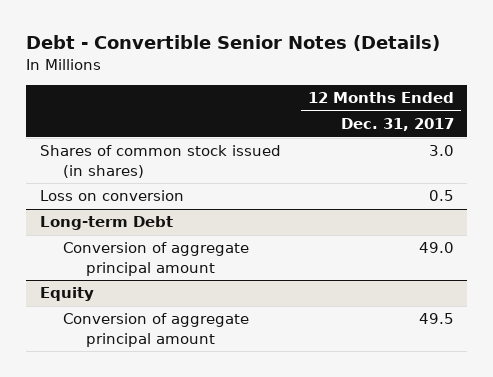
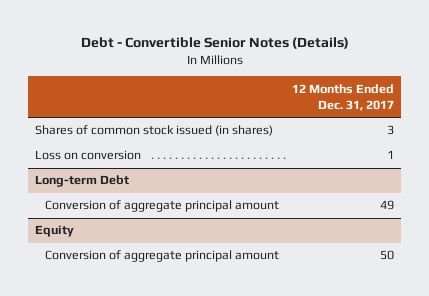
[428,145,454,157] 3.0 -> [387,125,395,136] 3
[428,190,454,202] 0.5 -> [387,150,395,160] 1
[418,242,454,254] 49.0 -> [380,200,395,211] 49
[418,313,454,325] 49.5 -> [380,250,395,261] 50

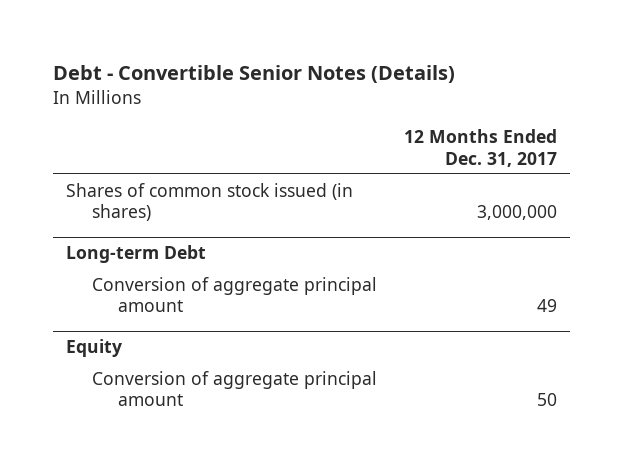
[34,150,141,161] Loss on conversion -> none
[387,125,395,136] 3 -> [476,205,557,221] 3,000,000

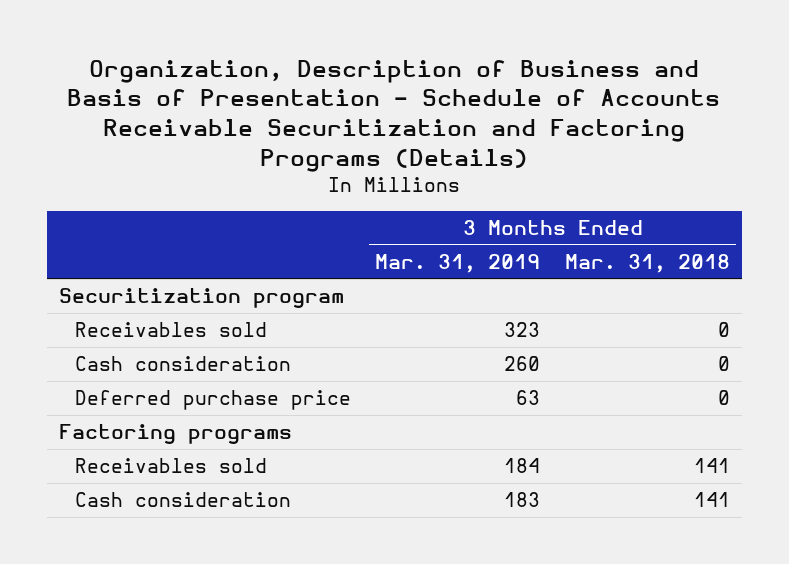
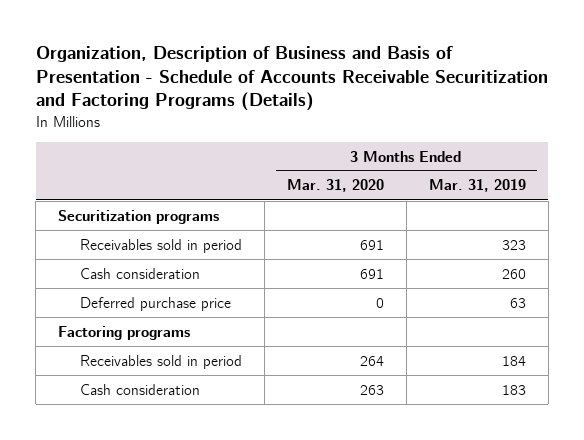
[564,253,730,273] Mar. 31, 2018 -> none
none -> [286,179,384,193] Mar. 31, 2020
[58,288,344,309] Securitization program -> [58,209,220,224] Securitization programs
[75,322,268,338] Receivables sold -> [79,238,242,253] Receivables sold in period
[75,458,268,474] Receivables sold -> [79,354,242,369] Receivables sold in period

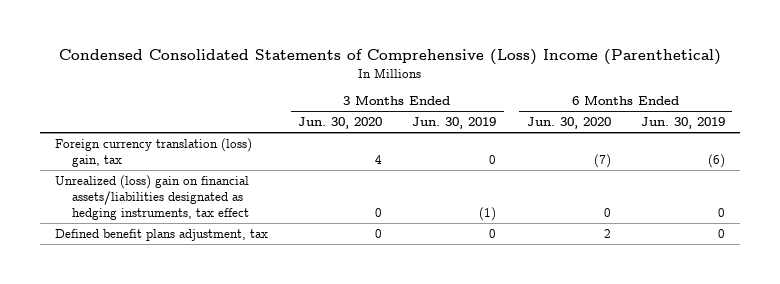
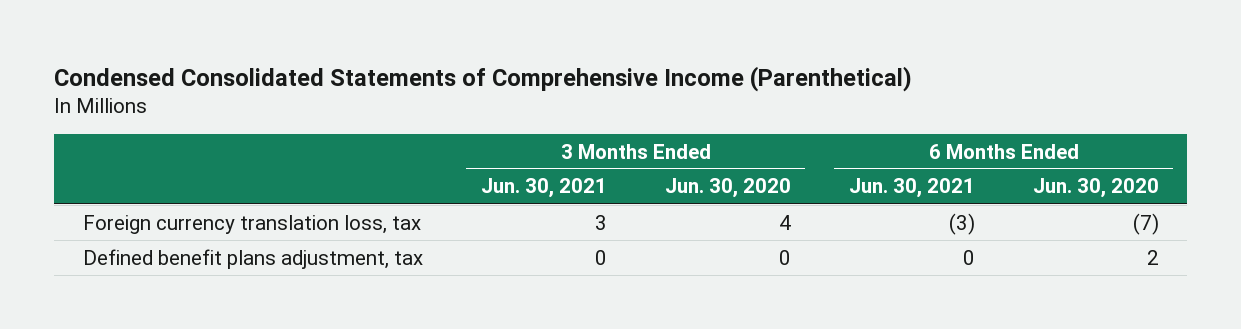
[58,49,721,66] Condensed Consolidated Statements of Comprehensive (Loss) Income (Parenthetical) -> [53,65,912,92] Condensed Consolidated Statements of Comprehensive Income (Parenthetical)
[412,117,497,130] Jun. 30, 2019 -> none
[640,117,725,130] Jun. 30, 2019 -> none
none -> [480,178,607,199] Jun. 30, 2021
none -> [848,178,975,199] Jun. 30, 2021
[55,174,250,220] Unrealized (loss) gain on financial assets/liabilities designated as hedging instruments, tax effect -> none
[55,137,253,167] Foreign currency translation (loss) gain, tax -> [82,214,421,234] Foreign currency translation loss, tax

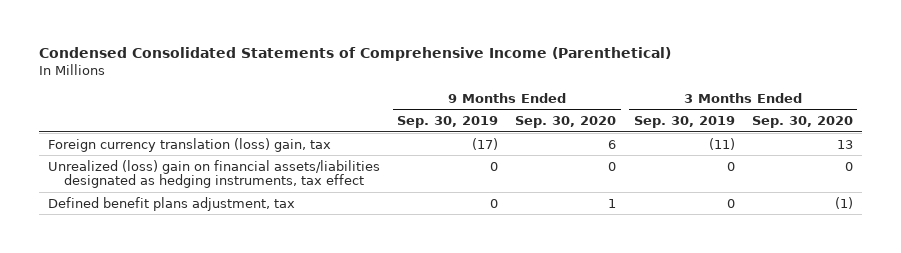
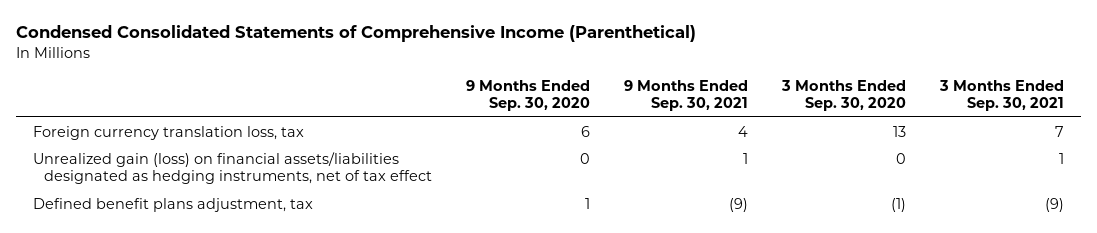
[397,116,499,129] Sep. 30, 2019 -> none
[633,116,735,129] Sep. 30, 2019 -> none
none -> [624,79,749,112] 9 Months Ended Sep. 30, 2021
none -> [939,79,1065,112] 3 Months Ended Sep. 30, 2021
[47,137,331,152] Foreign currency translation (loss) gain, tax -> [33,125,305,140] Foreign currency translation loss, tax
[47,159,380,189] Unrealized (loss) gain on financial assets/liabilities designated as hedging instruments, tax effect -> [33,151,433,185] Unrealized gain (loss) on financial assets/liabilities designated as hedging instruments, net of tax effect

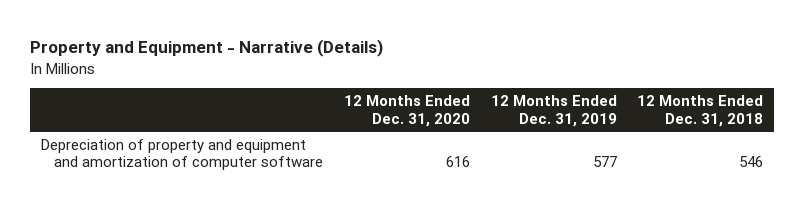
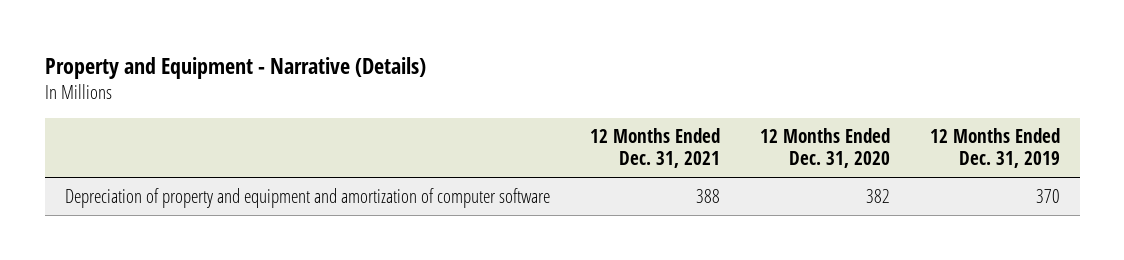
[637,95,764,127] 12 Months Ended Dec. 31, 2018 -> none
none -> [589,127,720,169] 12 Months Ended Dec. 31, 2021
[446,156,471,168] 616 -> [865,189,890,204] 382
[592,156,617,168] 577 -> [1035,189,1060,204] 370

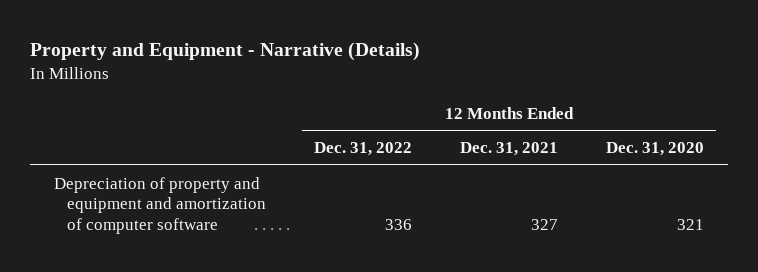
[929,127,1060,169] 12 Months Ended Dec. 31, 2019 -> none
none -> [314,142,413,157] Dec. 31, 2022
[695,189,720,204] 388 -> [530,219,558,231] 327
[865,189,890,204] 382 -> [676,219,704,231] 321

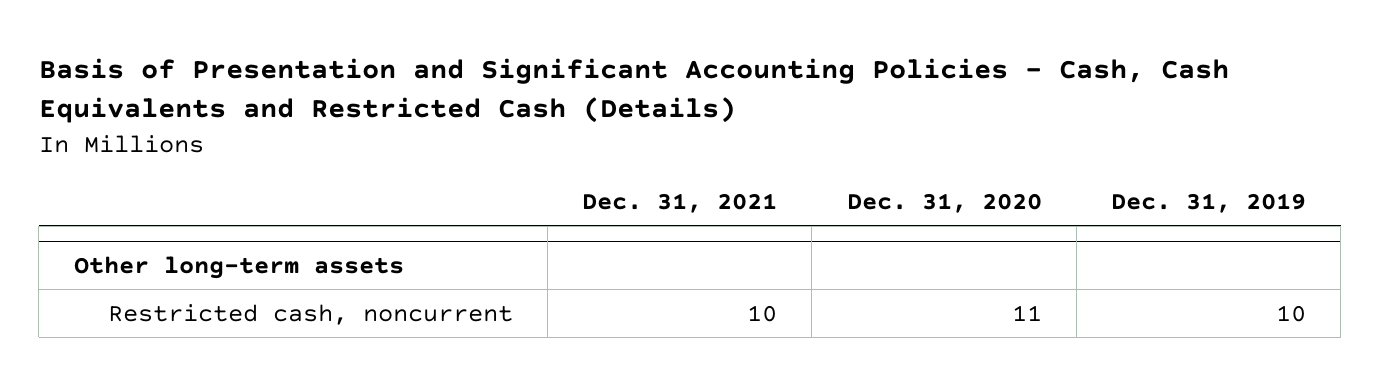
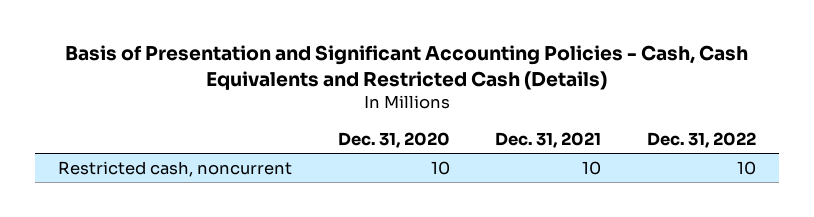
[1111,192,1307,213] Dec. 31, 2019 -> none
none -> [647,132,757,149] Dec. 31, 2022
[73,255,404,279] Other long-term assets -> none
[1011,304,1042,321] 11 -> [430,161,450,176] 10

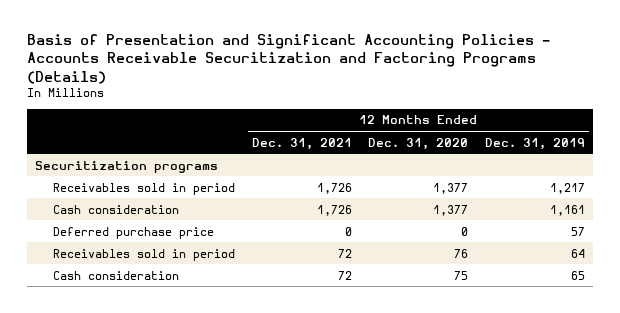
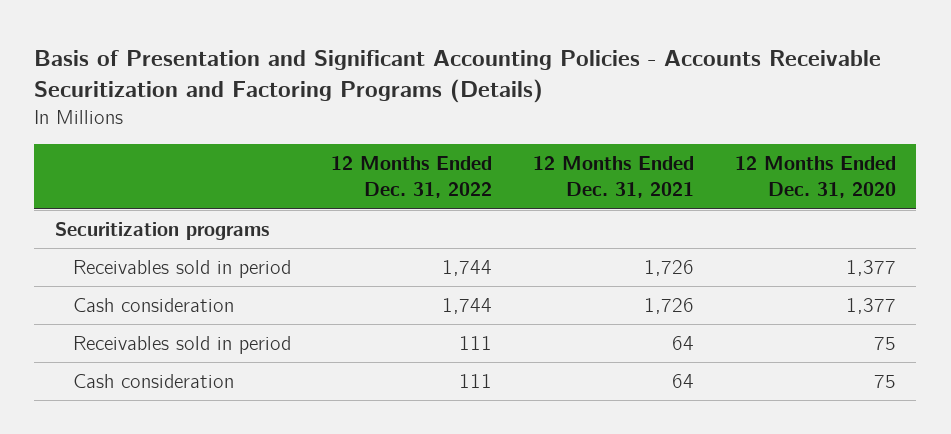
[484,137,585,150] Dec. 31, 2019 -> none
none -> [331,156,493,199] 12 Months Ended Dec. 31, 2022
[53,226,215,239] Deferred purchase price -> none
[337,248,352,258] 72 -> [672,336,695,351] 64
[454,248,469,258] 76 -> [873,337,896,351] 75
[337,270,352,280] 72 -> [672,374,695,389] 64

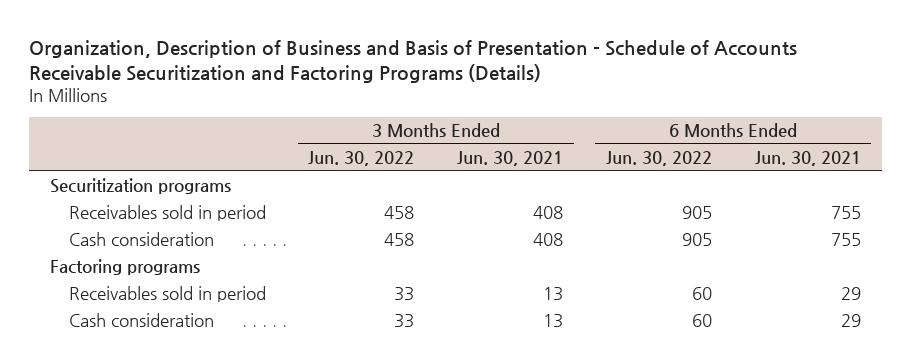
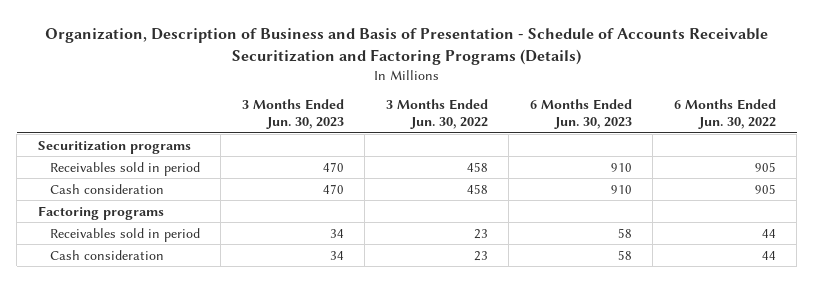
[457,150,564,166] Jun. 30, 2021 -> none
[754,150,861,166] Jun. 30, 2021 -> none
none -> [241,99,344,130] 3 Months Ended Jun. 30, 2023
none -> [529,99,632,130] 6 Months Ended Jun. 30, 2023
[394,286,415,301] 33 -> [473,228,488,239] 23
[691,286,712,300] 60 -> [761,228,776,238] 44
[394,313,415,328] 33 -> [473,250,488,261] 23
[691,313,712,327] 60 -> [761,250,776,260] 44

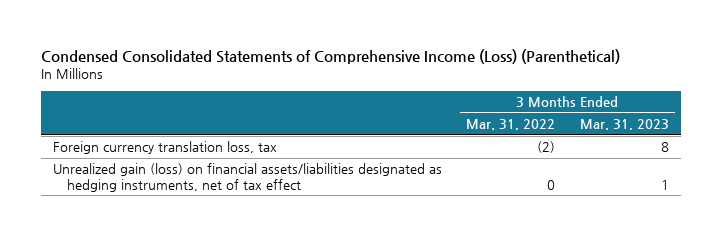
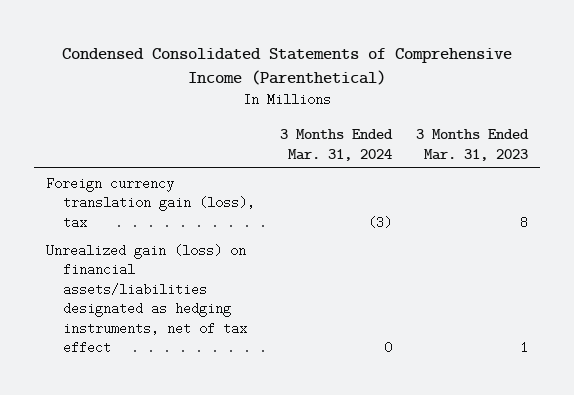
[41,48,621,64] Condensed Consolidated Statements of Comprehensive Income (Loss) (Parenthetical) -> [61,47,512,85] Condensed Consolidated Statements of Comprehensive Income (Parenthetical)
[466,119,556,131] Mar. 31, 2022 -> none
none -> [279,129,393,161] 3 Months Ended Mar. 31, 2024
[53,141,278,155] Foreign currency translation loss, tax -> [46,177,256,229] Foreign currency translation gain (loss), tax

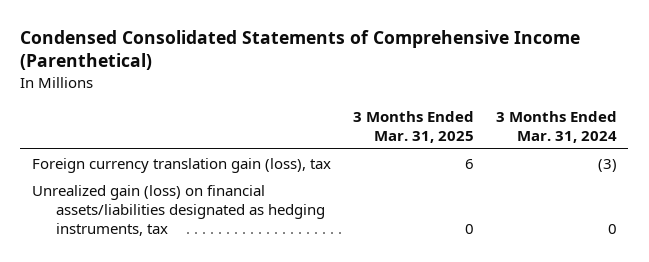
[415,129,529,161] 3 Months Ended Mar. 31, 2023 -> none
none -> [352,110,474,143] 3 Months Ended Mar. 31, 2025
[46,244,248,354] Unrealized gain (loss) on financial assets/liabilities designated as hedging instruments, net of tax effect -> [31,185,325,236] Unrealized gain (loss) on financial assets/liabilities designated as hedging instruments, tax

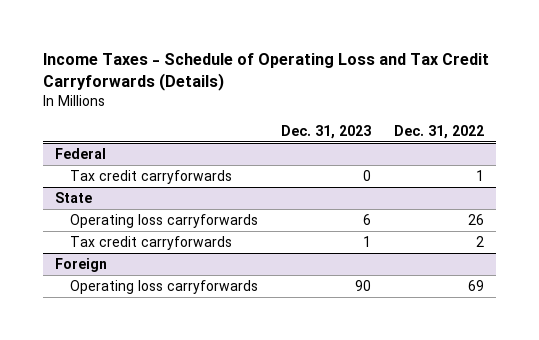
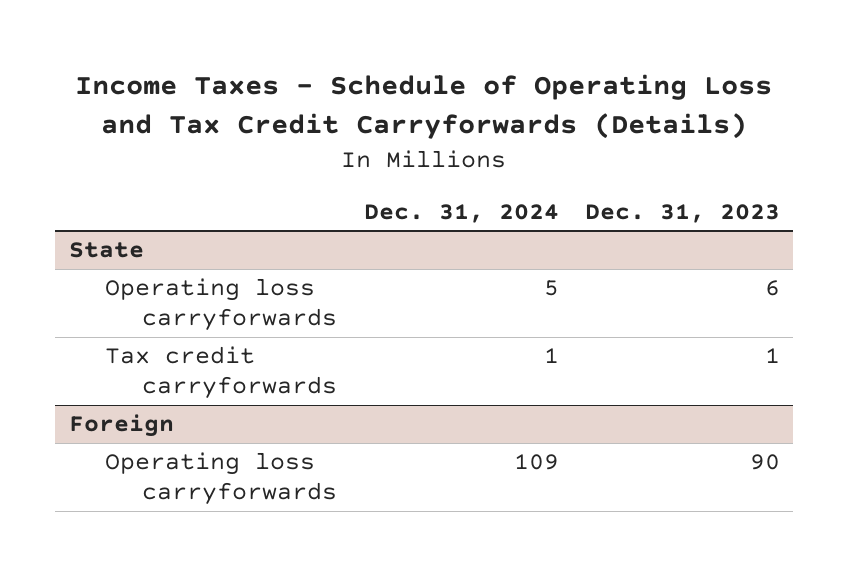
[394,124,485,139] Dec. 31, 2022 -> none
none -> [363,203,559,223] Dec. 31, 2024
[54,148,106,160] Federal -> none
[69,170,232,185] Tax credit carryforwards -> none

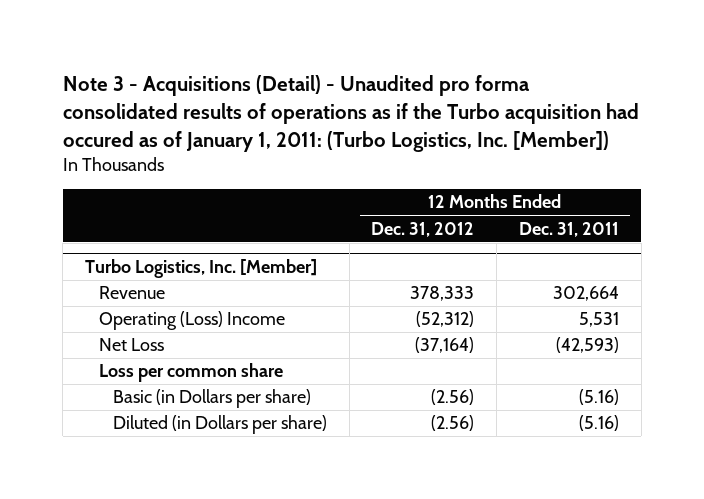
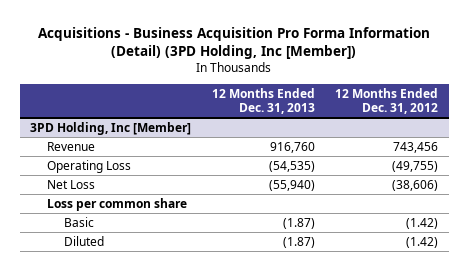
[62,74,639,152] Note 3 - Acquisitions (Detail) - Unaudited pro forma consolidated results of operations as if the Turbo acquisition had occured as of January 1, 2011: (Turbo Logistics, Inc. [Member]) -> [38,27,431,60] Acquisitions - Business Acquisition Pro Forma Information (Detail) (3PD Holding, Inc [Member])
[518,221,619,237] Dec. 31, 2011 -> none
none -> [211,88,315,114] 12 Months Ended Dec. 31, 2013
[84,259,317,279] Turbo Logistics, Inc. [Member] -> none
none -> [30,121,192,135] 3PD Holding, Inc [Member]
[410,286,475,302] 378,333 -> [393,141,439,153] 743,456
[98,311,285,331] Operating (Loss) Income -> [47,159,132,173] Operating Loss
[416,311,475,328] (52,312) -> [392,160,439,172] (49,755)
[415,337,475,354] (37,164) -> [392,179,439,191] (38,606)
[112,389,311,409] Basic (in Dollars per share) -> [64,216,95,227] Basic
[431,389,475,406] (2.56) -> [406,217,439,229] (1.42)
[112,415,327,435] Diluted (in Dollars per share) -> [64,235,105,246] Diluted
[431,415,475,432] (2.56) -> [406,236,439,248] (1.42)

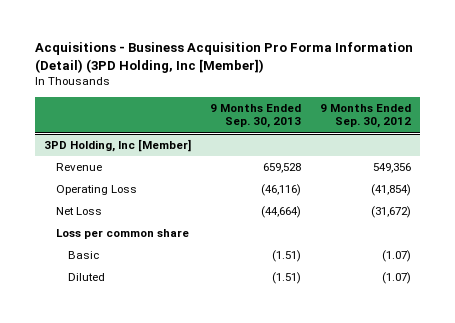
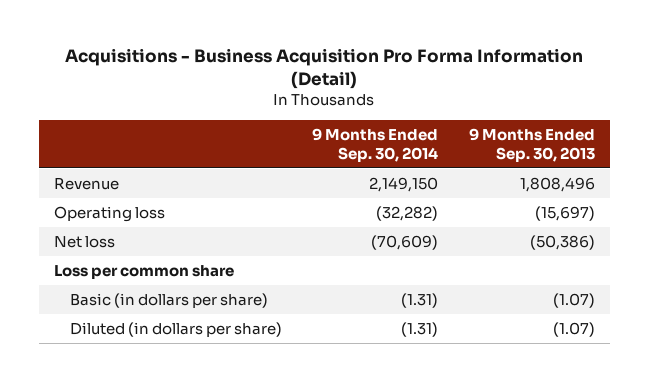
[34,42,413,73] Acquisitions - Business Acquisition Pro Forma Information (Detail) (3PD Holding, Inc [Member]) -> [65,47,584,89] Acquisitions - Business Acquisition Pro Forma Information (Detail)
[319,103,411,129] 9 Months Ended Sep. 30, 2012 -> none
none -> [312,127,439,162] 9 Months Ended Sep. 30, 2014
[44,139,192,153] 3PD Holding, Inc [Member] -> none
[262,163,301,174] 659,528 -> [519,177,595,193] 1,808,496
[56,185,138,196] Operating Loss -> [53,206,165,223] Operating loss
[260,184,301,197] (46,116) -> [534,206,595,222] (15,697)
[56,207,103,216] Net Loss -> [53,236,115,249] Net loss
[260,206,301,219] (44,664) -> [529,235,595,251] (50,386)
[67,251,99,260] Basic -> [69,293,268,309] Basic (in dollars per share)
[271,250,301,263] (1.51) -> [552,293,595,309] (1.07)
[67,273,105,282] Diluted -> [69,322,282,338] Diluted (in dollars per share)
[271,272,301,285] (1.51) -> [552,322,595,338] (1.07)

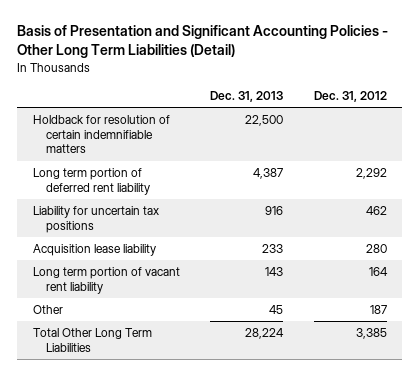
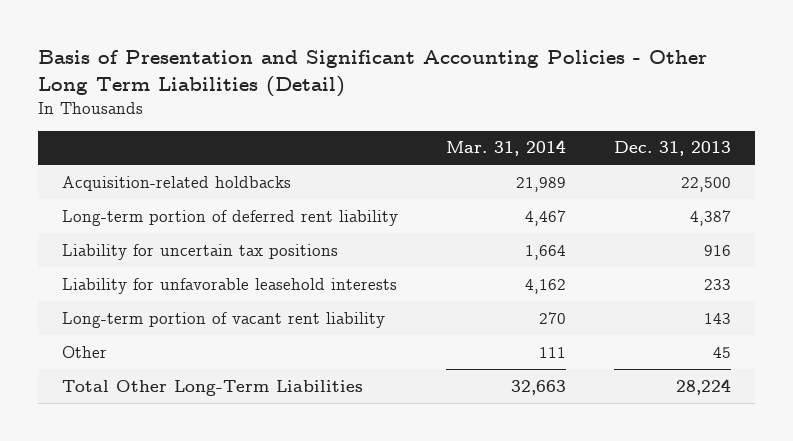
[313,91,387,103] Dec. 31, 2012 -> none
none -> [446,140,567,157] Mar. 31, 2014
[32,115,170,154] Holdback for resolution of certain indemnifiable matters -> [61,175,291,191] Acquisition-related holdbacks
[32,168,150,195] Long term portion of deferred rent liability -> [61,209,398,226] Long-term portion of deferred rent liability
[32,244,156,257] Acquisition lease liability -> [61,277,397,294] Liability for unfavorable leasehold interests
[32,267,180,294] Long term portion of vacant rent liability -> [61,311,385,328] Long-term portion of vacant rent liability
[32,328,152,352] Total Other Long Term Liabilities -> [61,379,363,396] Total Other Long-Term Liabilities

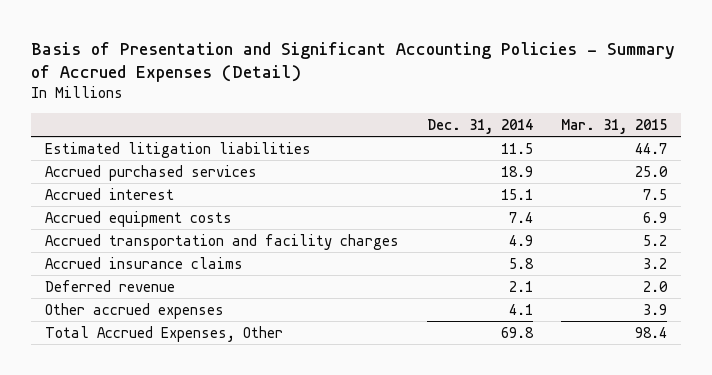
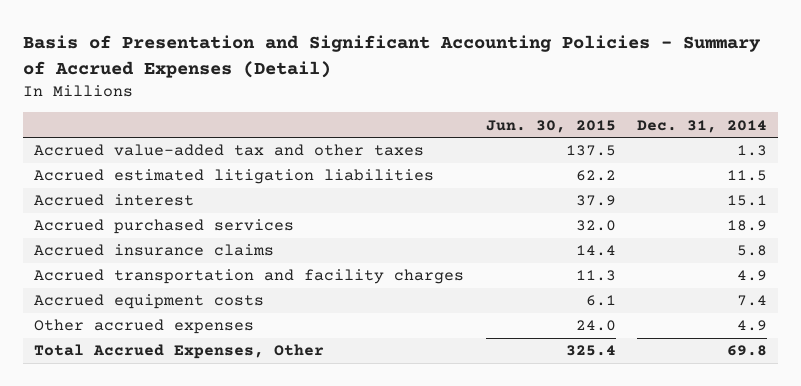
[561,118,668,134] Mar. 31, 2015 -> none
none -> [485,119,616,133] Jun. 30, 2015
none -> [33,144,424,157] Accrued value-added tax and other taxes
[45,141,312,158] Estimated litigation liabilities -> [33,169,434,185] Accrued estimated litigation liabilities
[45,164,258,181] Accrued purchased services -> [33,219,294,235] Accrued purchased services
[45,279,176,292] Deferred revenue -> none
[45,233,400,250] Accrued transportation and facility charges -> [33,269,464,285] Accrued transportation and facility charges
[45,210,233,227] Accrued equipment costs -> [33,294,264,310] Accrued equipment costs
[509,303,534,315] 4.1 -> [737,320,768,332] 4.9

